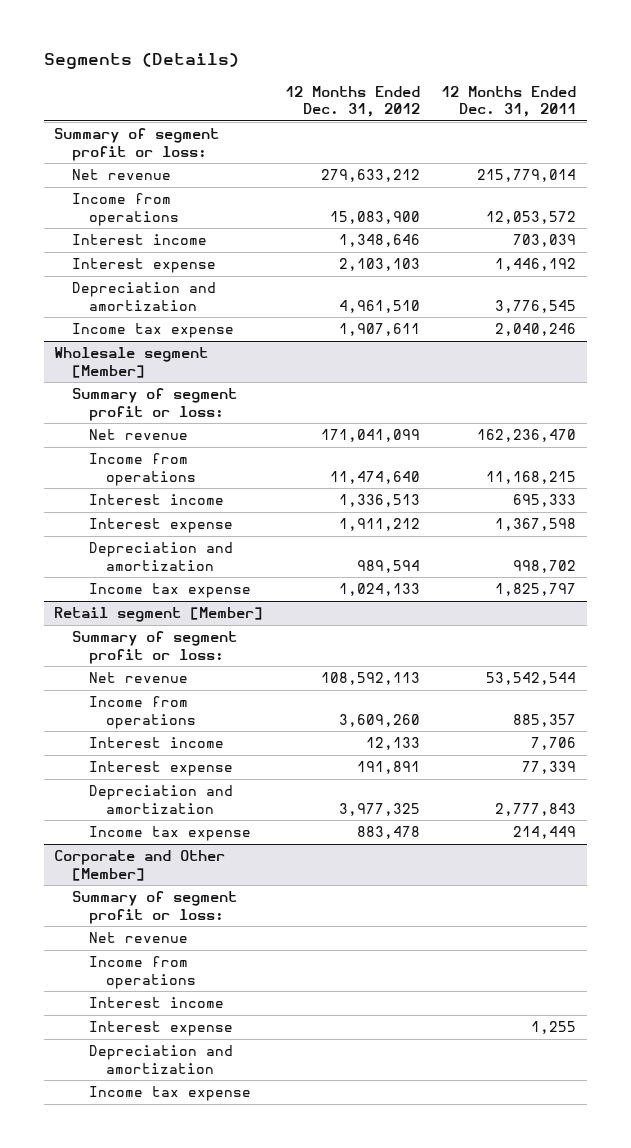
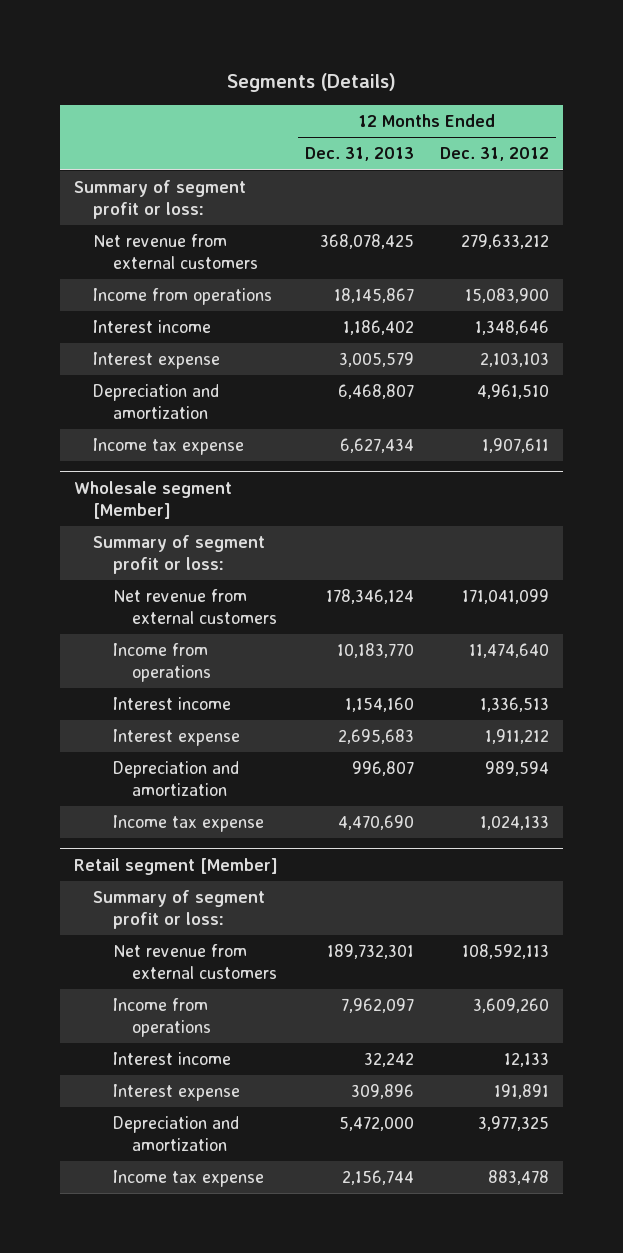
[441,85,577,118] 12 Months Ended Dec. 31, 2011 -> none
none -> [304,147,414,162] Dec. 31, 2013
[71,169,171,181] Net revenue -> [93,234,258,270] Net revenue from external customers
[88,429,188,441] Net revenue -> [112,589,278,625] Net revenue from external customers
[88,672,188,684] Net revenue -> [112,944,278,980] Net revenue from external customers
[54,850,226,881] Corporate and Other [Member] -> none
[71,891,237,924] Summary of segment profit or loss: -> none
[88,932,188,944] Net revenue -> none
[88,956,196,989] Income from operations -> none
[88,997,224,1009] Interest income -> none
[88,1021,233,1037] Interest expense -> none
[88,1045,233,1074] Depreciation and amortization -> none
[88,1086,251,1102] Income tax expense -> none

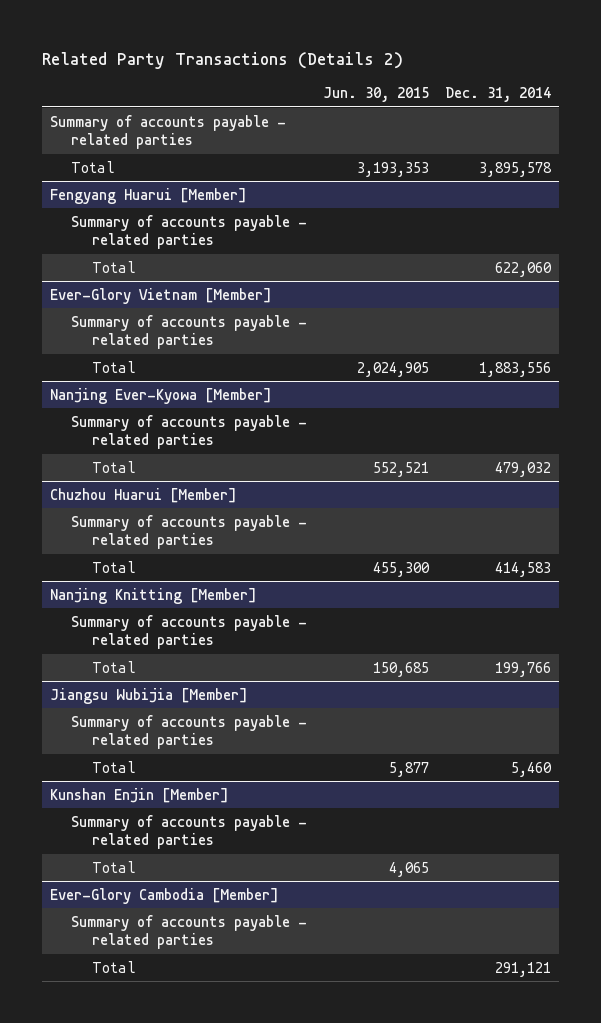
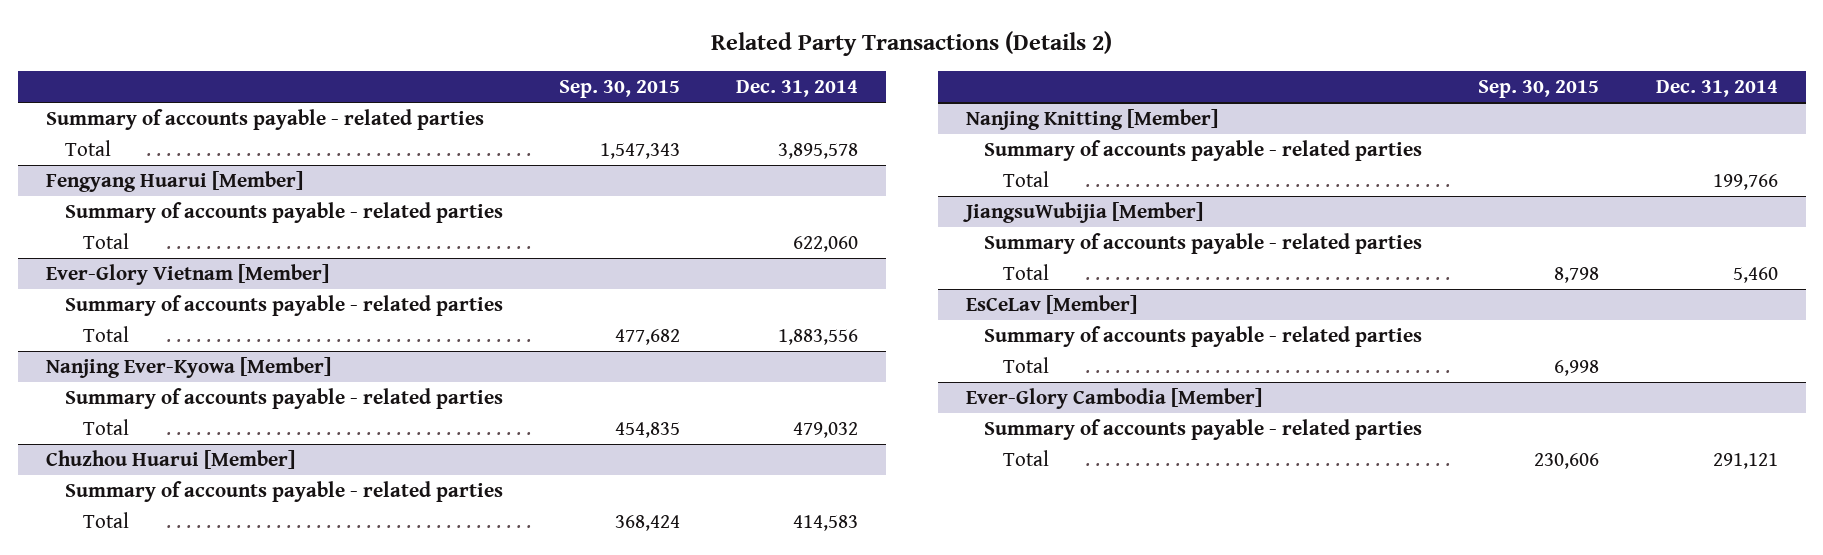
[322,87,429,103] Jun. 30, 2015 -> none
none -> [558,80,680,99] Sep. 30, 2015
[49,687,248,704] Jiangsu Wubijia [Member] -> [962,201,1203,223] JiangsuWubijia [Member]
[49,787,229,803] Kunshan Enjin [Member] -> none
none -> [965,294,1137,314] EsCeLav [Member]

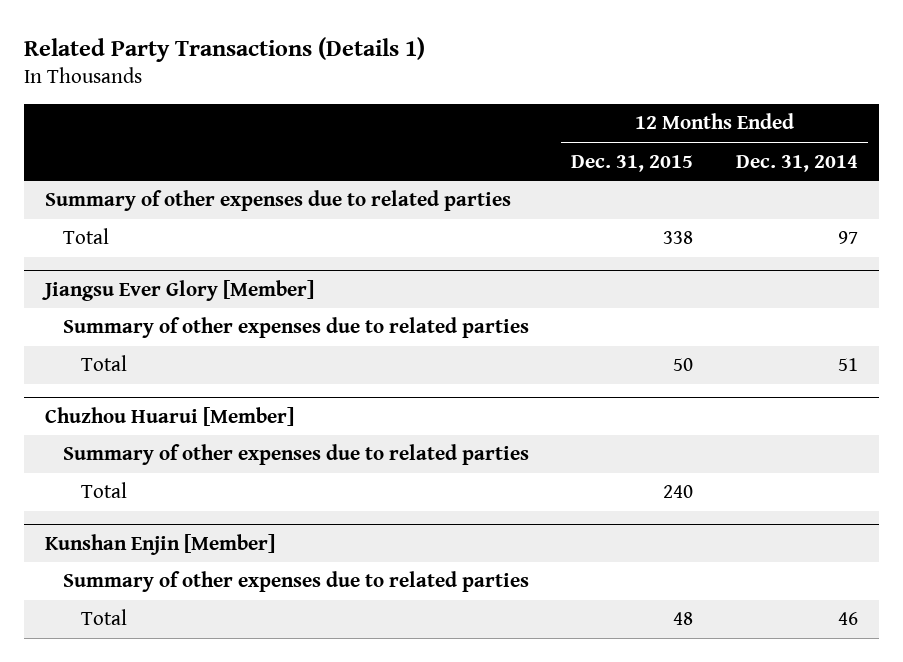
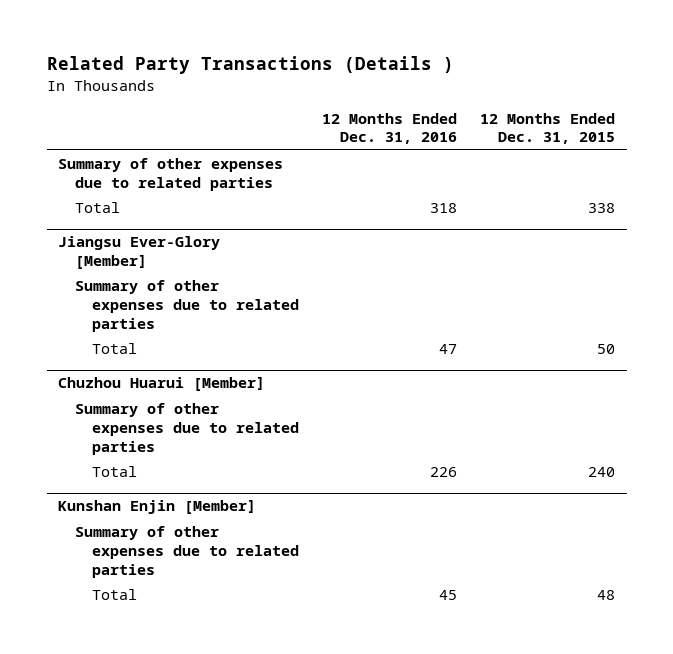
[23,36,425,62] Related Party Transactions (Details 1) -> [46,56,454,75] Related Party Transactions (Details )
[735,154,858,172] Dec. 31, 2014 -> none
none -> [321,112,457,145] 12 Months Ended Dec. 31, 2016
[42,279,315,301] Jiangsu Ever Glory [Member] -> [58,236,221,270] Jiangsu Ever-Glory [Member]

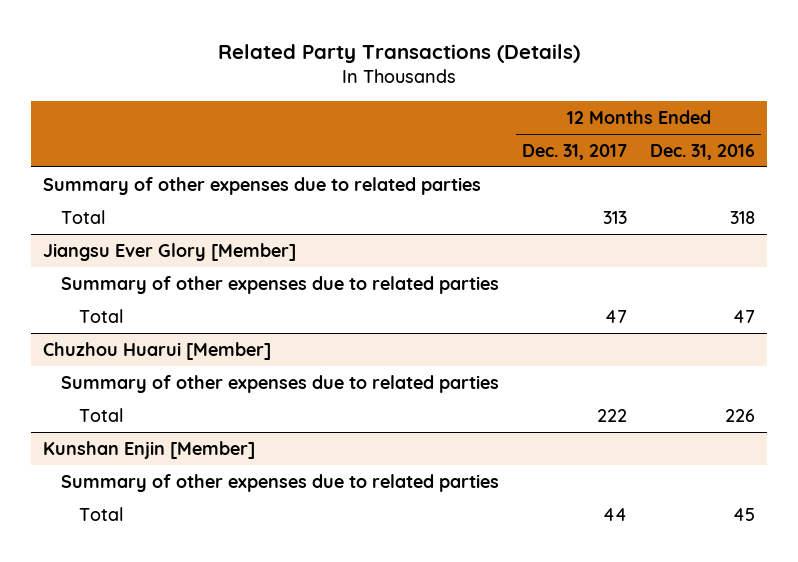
[46,56,454,75] Related Party Transactions (Details ) -> [218,44,581,64] Related Party Transactions (Details)
[480,112,616,145] 12 Months Ended Dec. 31, 2015 -> none
none -> [522,143,628,160] Dec. 31, 2017
[58,236,221,270] Jiangsu Ever-Glory [Member] -> [42,242,296,261] Jiangsu Ever Glory [Member]

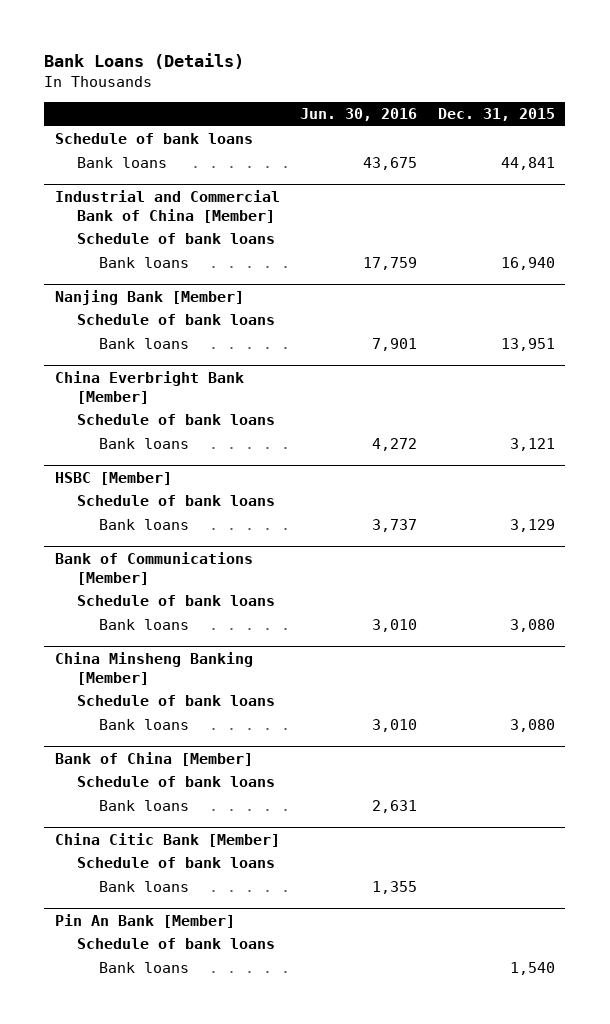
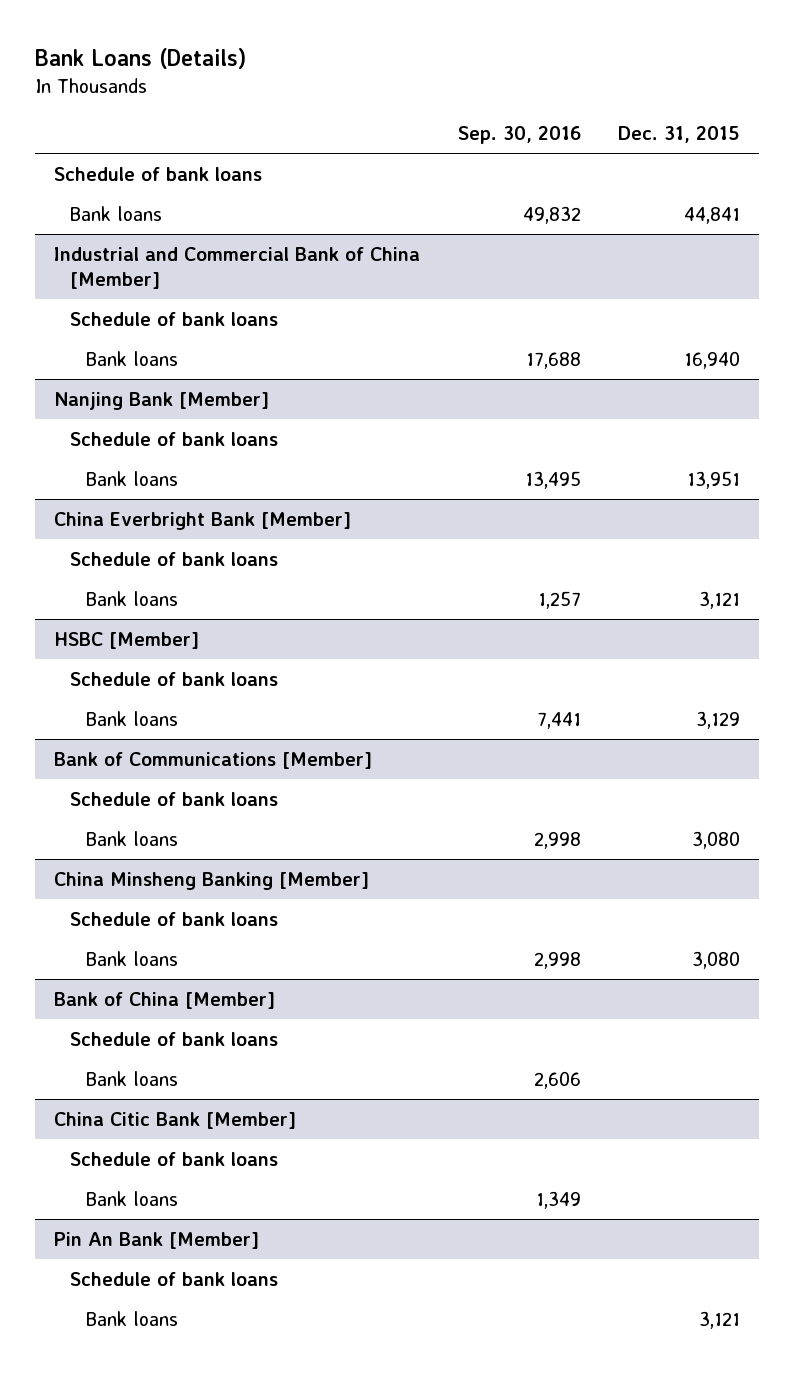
[300,108,418,122] Jun. 30, 2016 -> none
none -> [457,125,581,144] Sep. 30, 2016
[509,962,555,976] 1,540 -> [699,1310,741,1329] 3,121

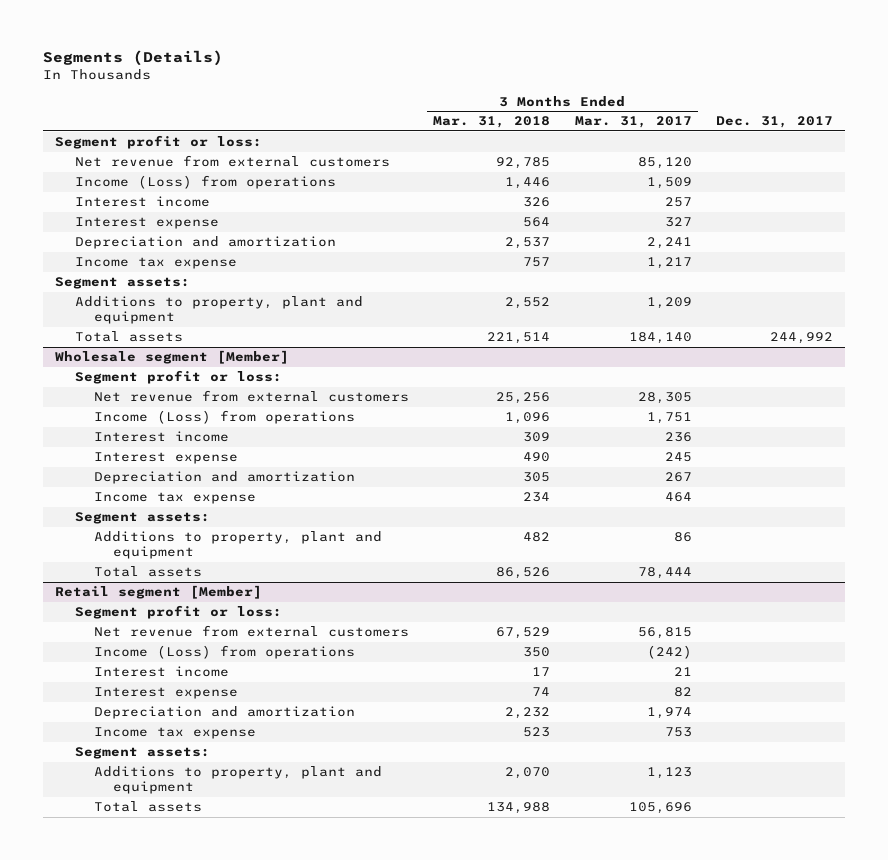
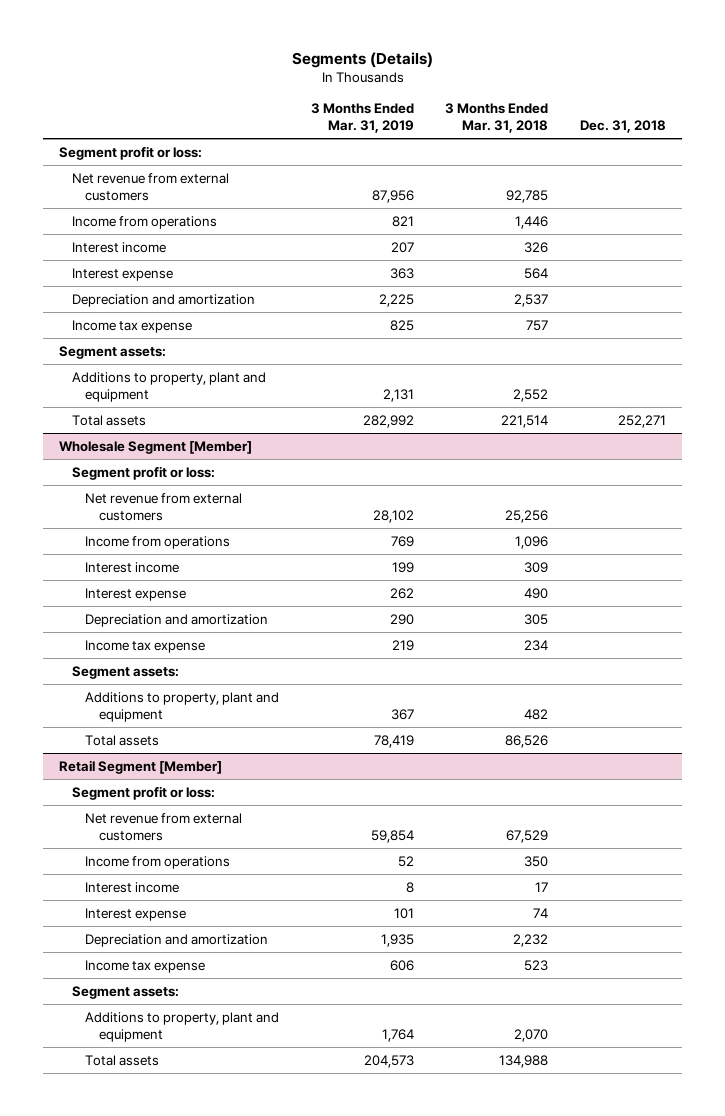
[574,116,692,129] Mar. 31, 2017 -> none
[716,116,834,129] Dec. 31, 2017 -> none
none -> [310,103,414,134] 3 Months Ended Mar. 31, 2019
none -> [579,120,666,134] Dec. 31, 2018
[74,175,336,190] Income (Loss) from operations -> [72,215,218,229] Income from operations
[55,350,290,365] Wholesale segment [Member] -> [59,440,253,454] Wholesale Segment [Member]
[93,410,355,425] Income (Loss) from operations -> [85,535,231,549] Income from operations
[55,585,263,600] Retail segment [Member] -> [59,759,223,774] Retail Segment [Member]
[93,645,355,660] Income (Loss) from operations -> [85,855,231,869] Income from operations

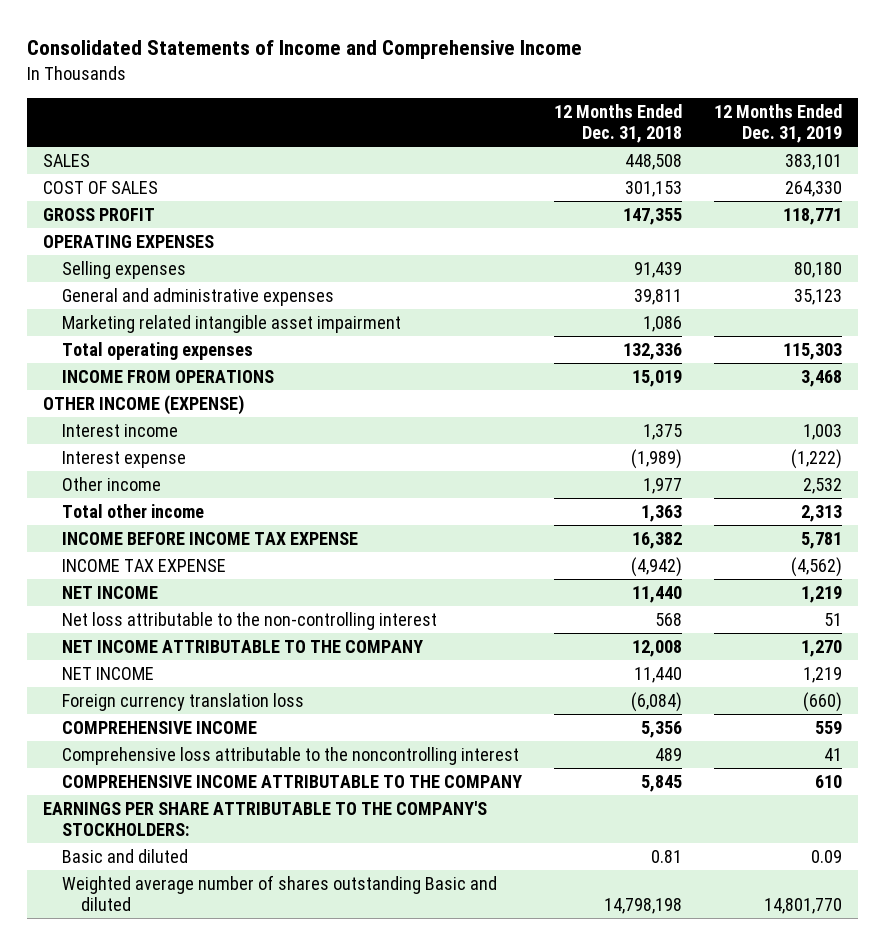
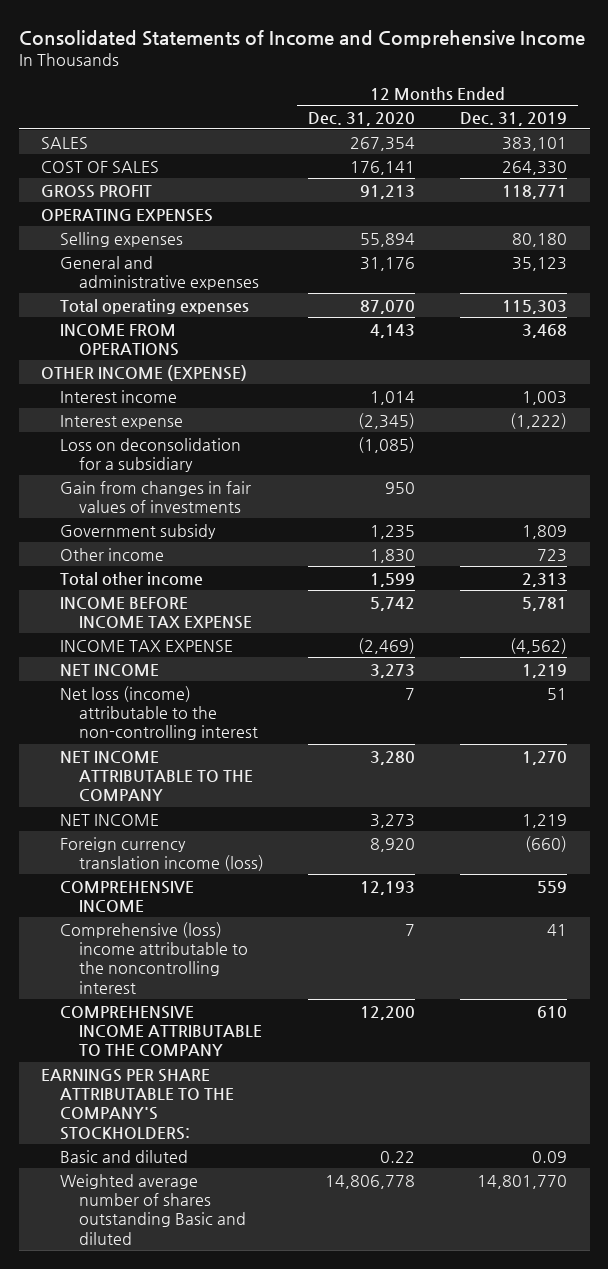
[554,103,683,144] 12 Months Ended Dec. 31, 2018 -> none
none -> [308,111,416,126] Dec. 31, 2020
[61,314,401,333] Marketing related intangible asset impairment -> none
none -> [59,437,241,472] Loss on deconsolidation for a subsidiary
none -> [59,480,251,513] Gain from changes in fair values of investments
none -> [59,523,216,539] Government subsidy
[803,477,843,494] 2,532 -> [537,548,568,562] 723
[61,611,437,630] Net loss attributable to the non-controlling interest -> [59,685,258,741] Net loss (income) attributable to the non-controlling interest
[61,692,304,711] Foreign currency translation loss -> [59,836,264,871] Foreign currency translation income (loss)
[61,746,519,765] Comprehensive loss attributable to the noncontrolling interest -> [59,921,248,994] Comprehensive (loss) income attributable to the noncontrolling interest

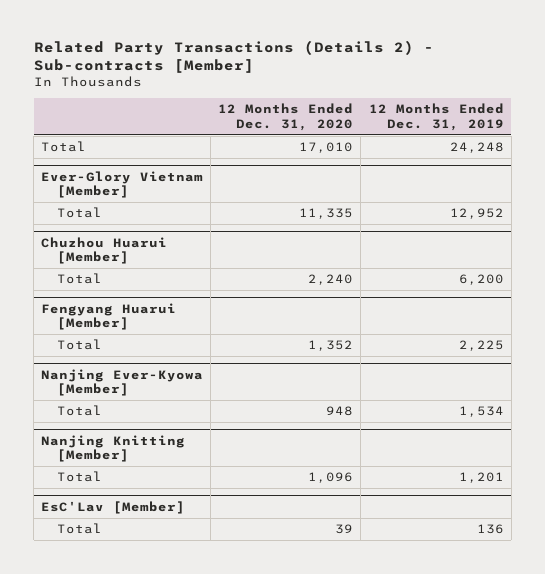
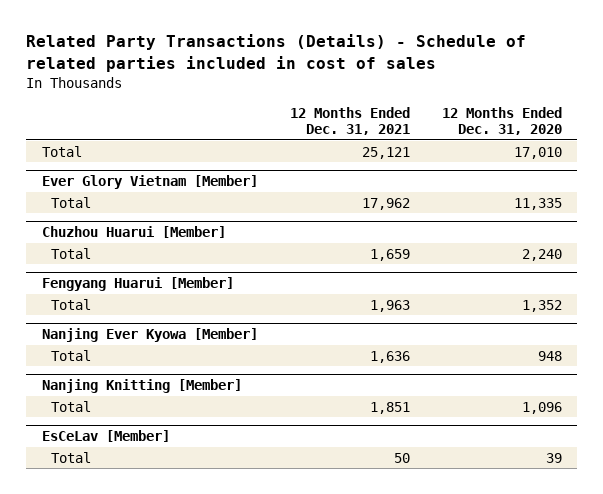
[33,40,434,74] Related Party Transactions (Details 2) - Sub-contracts [Member] -> [25,34,526,72] Related Party Transactions (Details) - Schedule of related parties included in cost of sales
[368,103,504,131] 12 Months Ended Dec. 31, 2019 -> none
none -> [289,106,410,135] 12 Months Ended Dec. 31, 2021
[41,170,204,199] Ever-Glory Vietnam [Member] -> [41,174,258,189] Ever Glory Vietnam [Member]
[41,368,204,397] Nanjing Ever-Kyowa [Member] -> [41,327,258,342] Nanjing Ever Kyowa [Member]
[41,500,186,514] EsC'Lav [Member] -> none
none -> [41,429,170,442] EsCeLav [Member]

